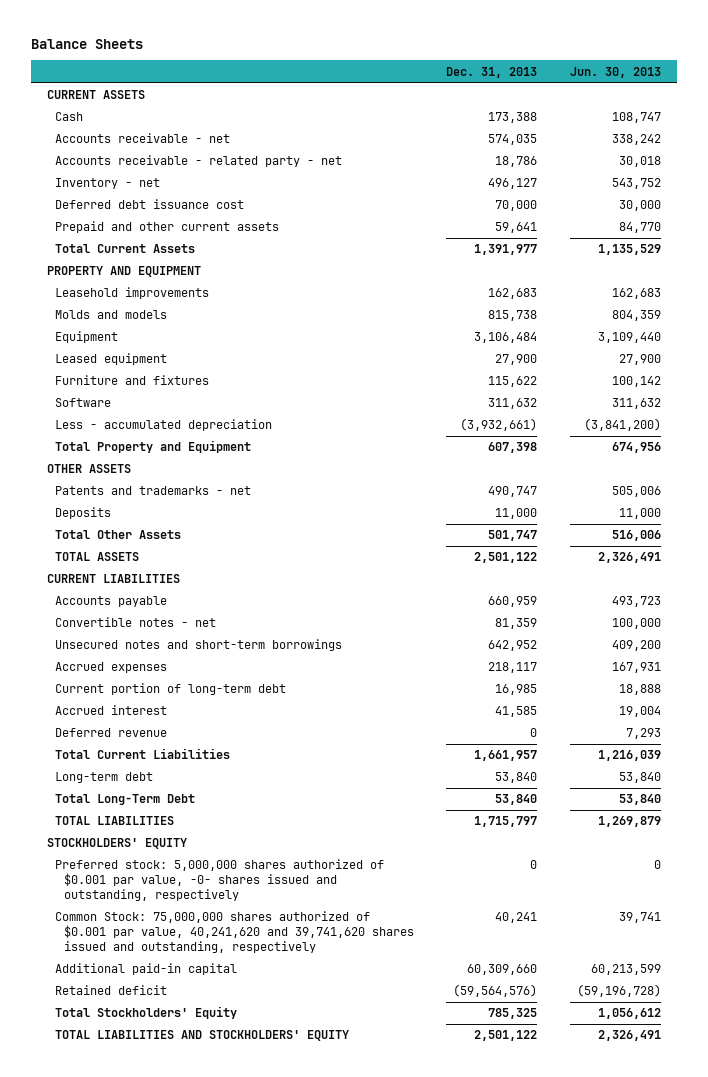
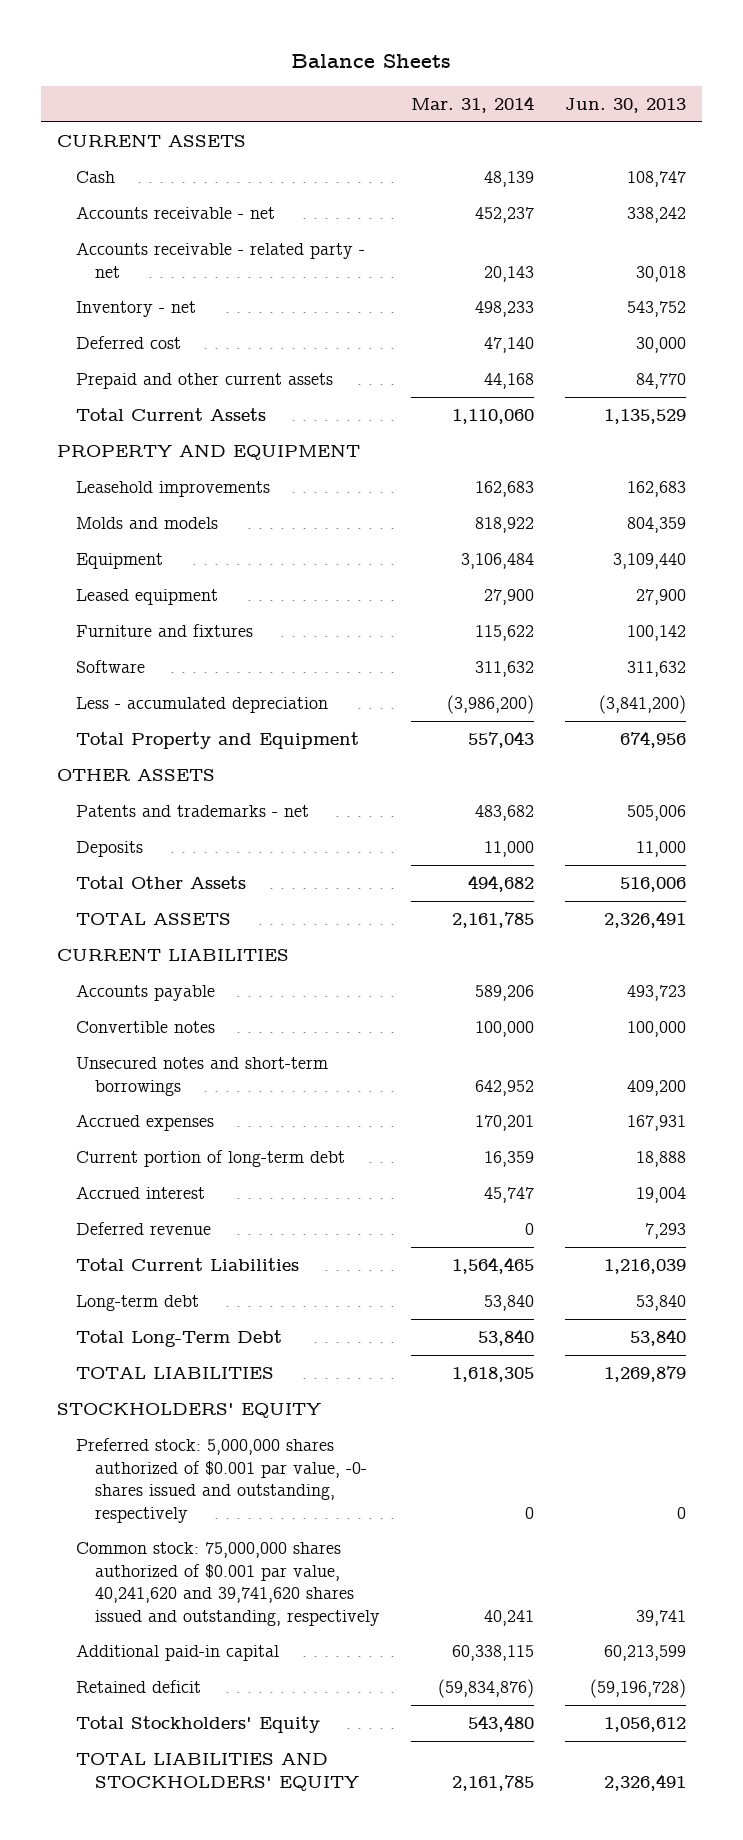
[446,66,538,78] Dec. 31, 2013 -> none
none -> [411,96,535,114] Mar. 31, 2014
[55,199,245,210] Deferred debt issuance cost -> [75,336,181,350] Deferred cost
[55,617,217,628] Convertible notes - net -> [75,1021,215,1034] Convertible notes
[55,911,414,953] Common Stock: 75,000,000 shares authorized of $0.001 par value, 40,241,620 and 39,741,620 shares issued and outstanding, respectively -> [75,1542,380,1626] Common stock: 75,000,000 shares authorized of $0.001 par value, 40,241,620 and 39,741,620 shares issued and outstanding, respectively

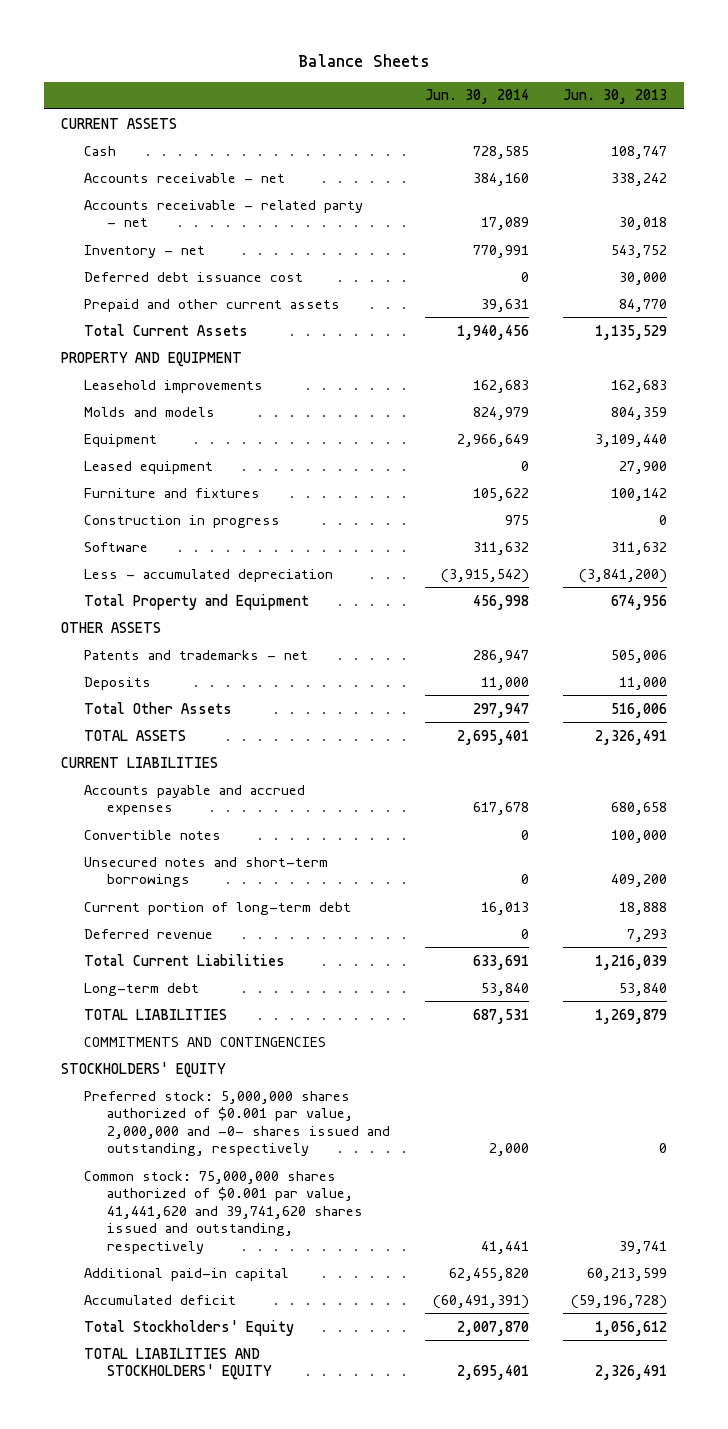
[411,96,535,114] Mar. 31, 2014 -> none
none -> [424,89,529,105] Jun. 30, 2014
[75,336,181,350] Deferred cost -> [84,271,304,282] Deferred debt issuance cost
none -> [84,514,281,528] Construction in progress
[75,984,215,1002] Accounts payable -> none
none -> [84,784,306,816] Accounts payable and accrued expenses
[75,1114,214,1132] Accrued expenses -> none
[75,1186,205,1200] Accrued interest -> none
[75,1330,282,1348] Total Long-Term Debt -> none
none -> [84,1036,327,1047] COMMITMENTS AND CONTINGENCIES
[75,1438,367,1523] Preferred stock: 5,000,000 shares authorized of $0.001 par value, -0- shares issued and outstanding, respectively -> [84,1090,391,1157] Preferred stock: 5,000,000 shares authorized of $0.001 par value, 2,000,000 and -0- shares issued and outstanding, respectively
[75,1542,380,1626] Common stock: 75,000,000 shares authorized of $0.001 par value, 40,241,620 and 39,741,620 shares issued and outstanding, respectively -> [84,1170,364,1254] Common stock: 75,000,000 shares authorized of $0.001 par value, 41,441,620 and 39,741,620 shares issued and outstanding, respectively
[75,1680,201,1694] Retained deficit -> [84,1294,237,1305] Accumulated deficit

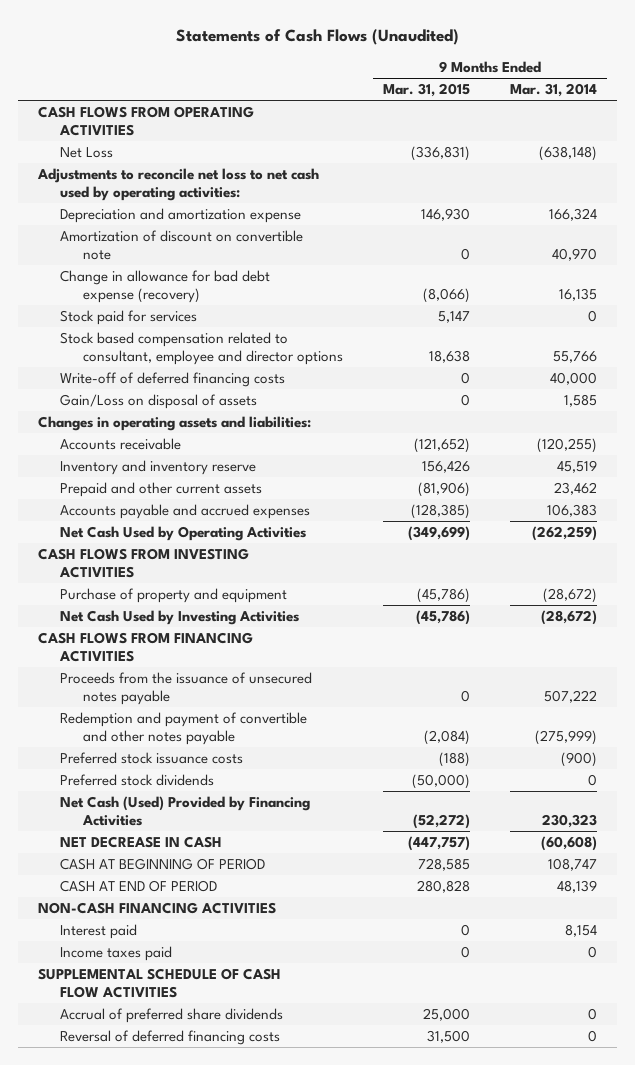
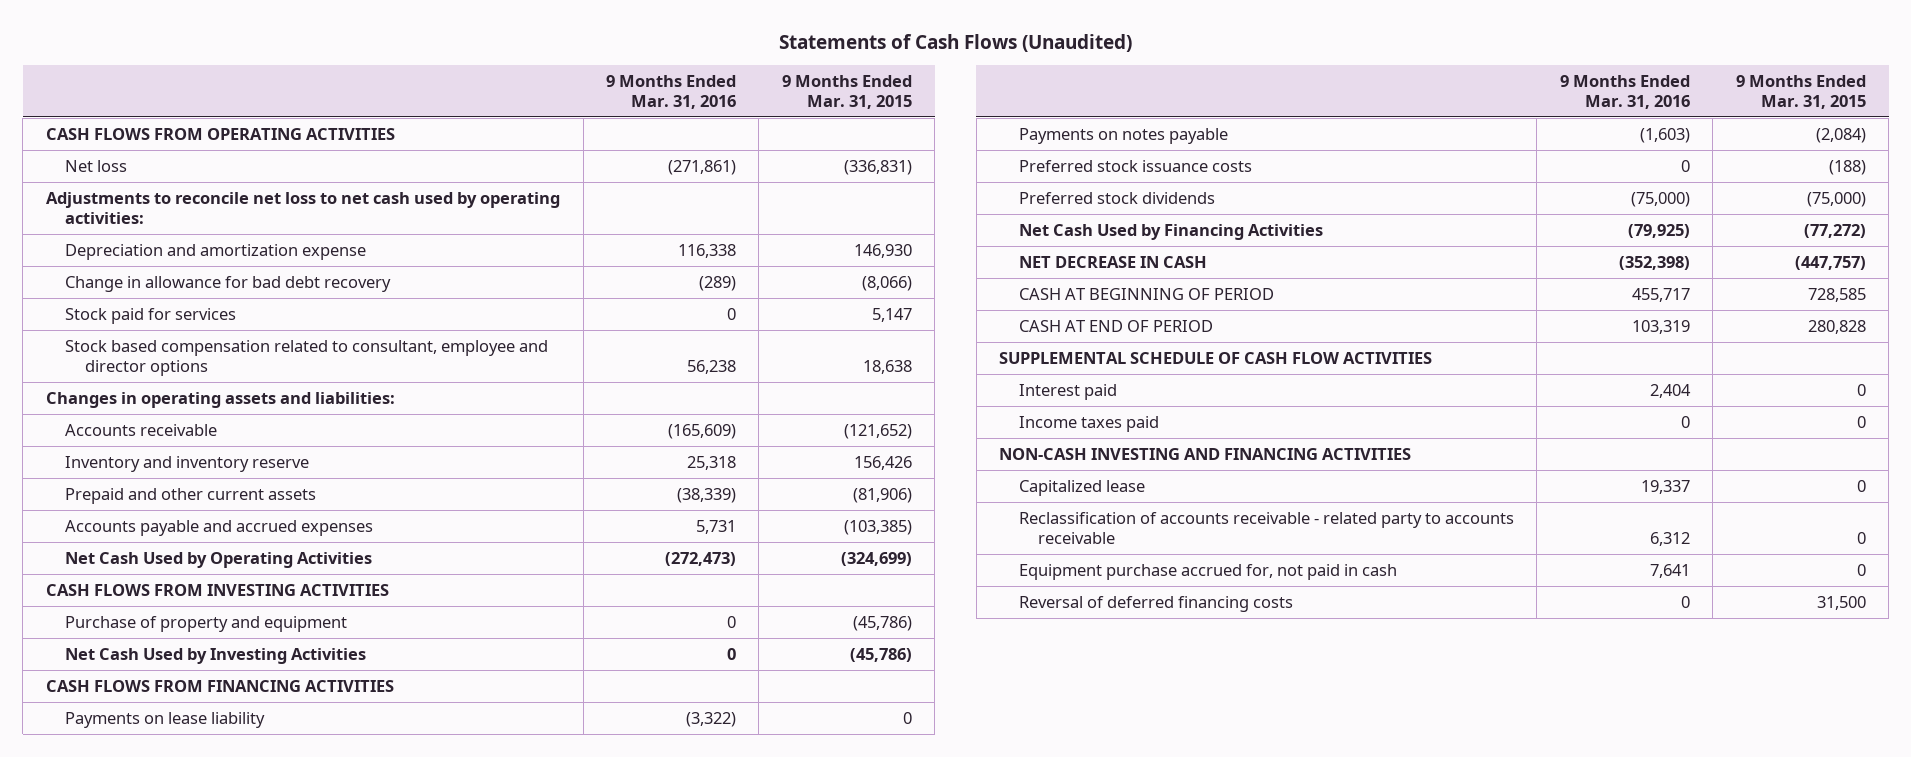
[509,83,597,98] Mar. 31, 2014 -> none
none -> [606,75,737,109] 9 Months Ended Mar. 31, 2016
[60,146,114,158] Net Loss -> [65,160,128,173] Net loss
[60,229,304,261] Amortization of discount on convertible note -> none
[60,269,271,304] Change in allowance for bad debt expense (recovery) -> [65,276,392,293] Change in allowance for bad debt recovery
[60,371,286,387] Write-off of deferred financing costs -> none
[60,393,258,409] Gain/Loss on disposal of assets -> none
[410,503,470,519] (128,385) -> [843,520,912,536] (103,385)
[407,525,470,541] (349,699) -> [840,552,912,567] (324,699)
[60,671,313,706] Proceeds from the issuance of unsecured notes payable -> none
none -> [65,712,266,729] Payments on lease liability
[60,711,308,746] Redemption and payment of convertible and other notes payable -> [1018,128,1228,145] Payments on notes payable
[411,773,470,789] (50,000) -> [1806,192,1866,208] (75,000)
[60,795,311,827] Net Cash (Used) Provided by Financing Activities -> [1018,224,1323,241] Net Cash Used by Financing Activities
[412,814,470,830] (52,272) -> [1803,224,1866,239] (77,272)
[38,901,277,914] NON-CASH FINANCING ACTIVITIES -> none
[38,967,282,999] SUPPLEMENTAL SCHEDULE OF CASH FLOW ACTIVITIES -> [999,352,1433,365] SUPPLEMENTAL SCHEDULE OF CASH FLOW ACTIVITIES
[60,1007,284,1023] Accrual of preferred share dividends -> none
none -> [999,448,1412,461] NON-CASH INVESTING AND FINANCING ACTIVITIES
none -> [1018,480,1145,497] Capitalized lease
none -> [1018,512,1514,544] Reclassification of accounts receivable - related party to accounts receivable
none -> [1018,564,1397,581] Equipment purchase accrued for, not paid in cash

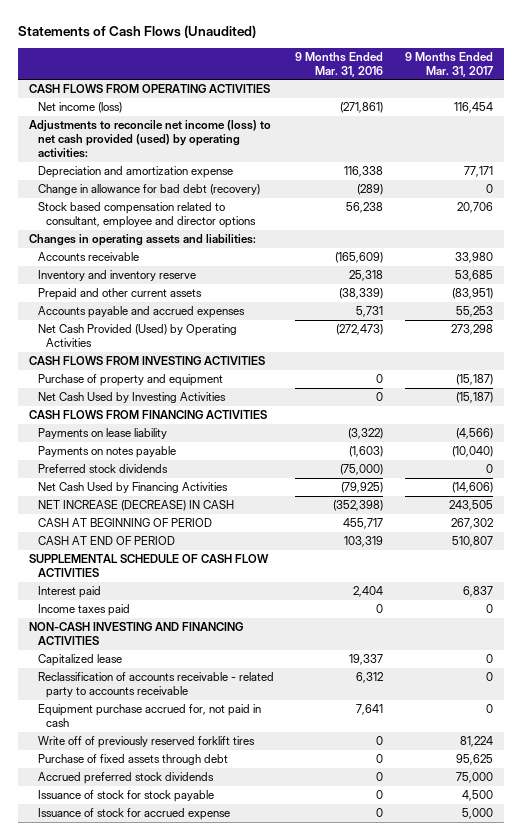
[781,75,912,109] 9 Months Ended Mar. 31, 2015 -> none
none -> [405,51,494,77] 9 Months Ended Mar. 31, 2017
[65,160,128,173] Net loss -> [37,102,122,114] Net income (loss)
[45,192,560,224] Adjustments to reconcile net loss to net cash used by operating activities: -> [28,120,271,159] Adjustments to reconcile net income (loss) to net cash provided (used) by operating activities:
[65,308,237,325] Stock paid for services -> none
[65,276,392,293] Change in allowance for bad debt recovery -> [37,184,260,196] Change in allowance for bad debt (recovery)
[65,552,373,569] Net Cash Used by Operating Activities -> [37,324,237,348] Net Cash Provided (Used) by Operating Activities
[1018,160,1252,173] Preferred stock issuance costs -> none
[1018,256,1207,269] NET DECREASE IN CASH -> [37,500,234,512] NET INCREASE (DECREASE) IN CASH
[1018,596,1293,613] Reversal of deferred financing costs -> [37,736,255,749] Write off of previously reserved forklift tires
none -> [37,754,228,766] Purchase of fixed assets through debt
none -> [37,772,214,785] Accrued preferred stock dividends
none -> [37,790,214,803] Issuance of stock for stock payable
none -> [37,808,230,821] Issuance of stock for accrued expense

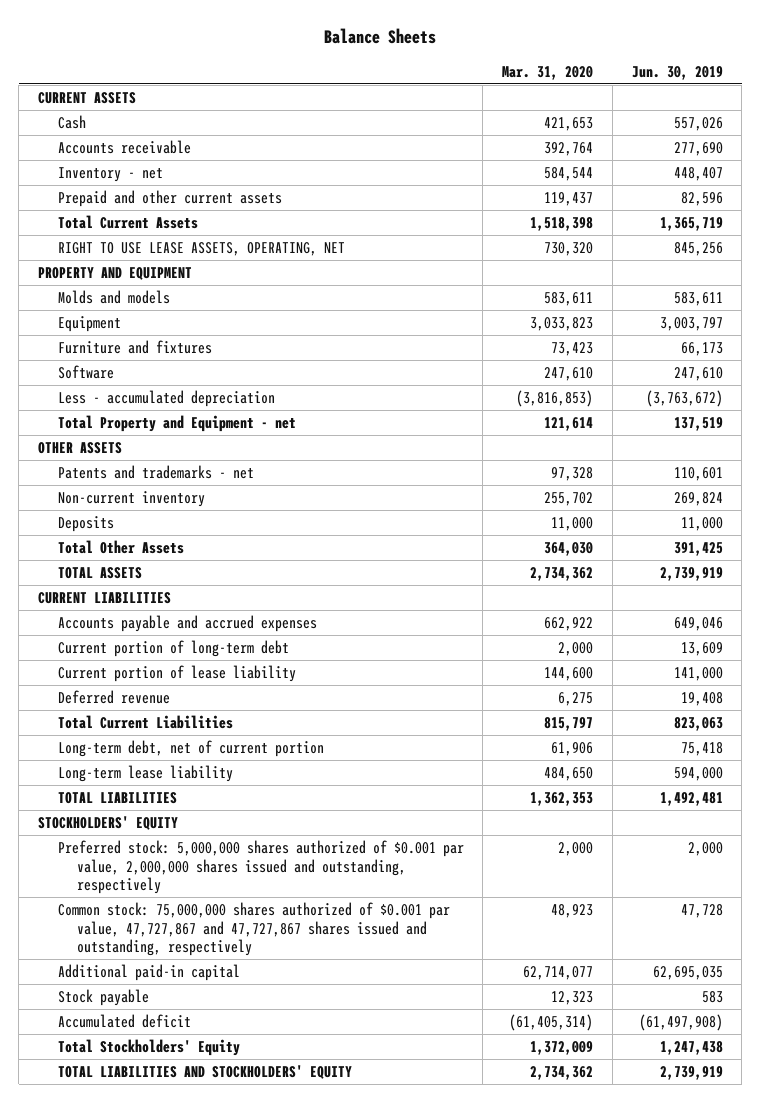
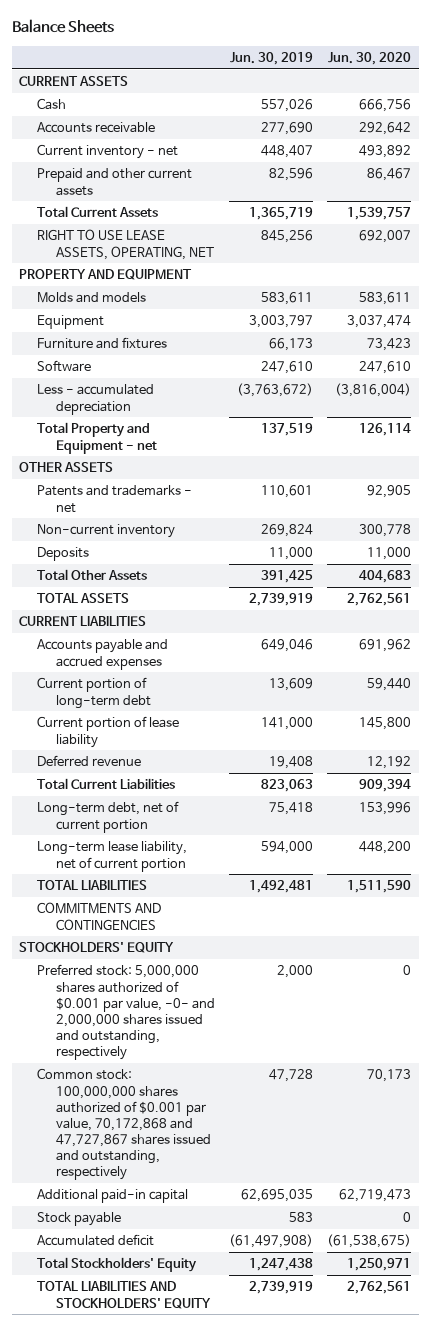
[502,65,594,80] Mar. 31, 2020 -> none
none -> [328,52,412,66] Jun. 30, 2020
[57,166,163,182] Inventory - net -> [37,144,179,160] Current inventory - net
[57,764,233,782] Long-term lease liability -> [37,841,188,872] Long-term lease liability, net of current portion
none -> [37,902,162,930] COMMITMENTS AND CONTINGENCIES
[57,839,464,895] Preferred stock: 5,000,000 shares authorized of $0.001 par value, 2,000,000 shares issued and outstanding, respectively -> [37,964,215,1060] Preferred stock: 5,000,000 shares authorized of $0.001 par value, -0- and 2,000,000 shares issued and outstanding, respectively
[57,901,450,957] Common stock: 75,000,000 shares authorized of $0.001 par value, 47,727,867 and 47,727,867 shares issued and outstanding, respectively -> [37,1068,211,1180] Common stock: 100,000,000 shares authorized of $0.001 par value, 70,172,868 and 47,727,867 shares issued and outstanding, respectively

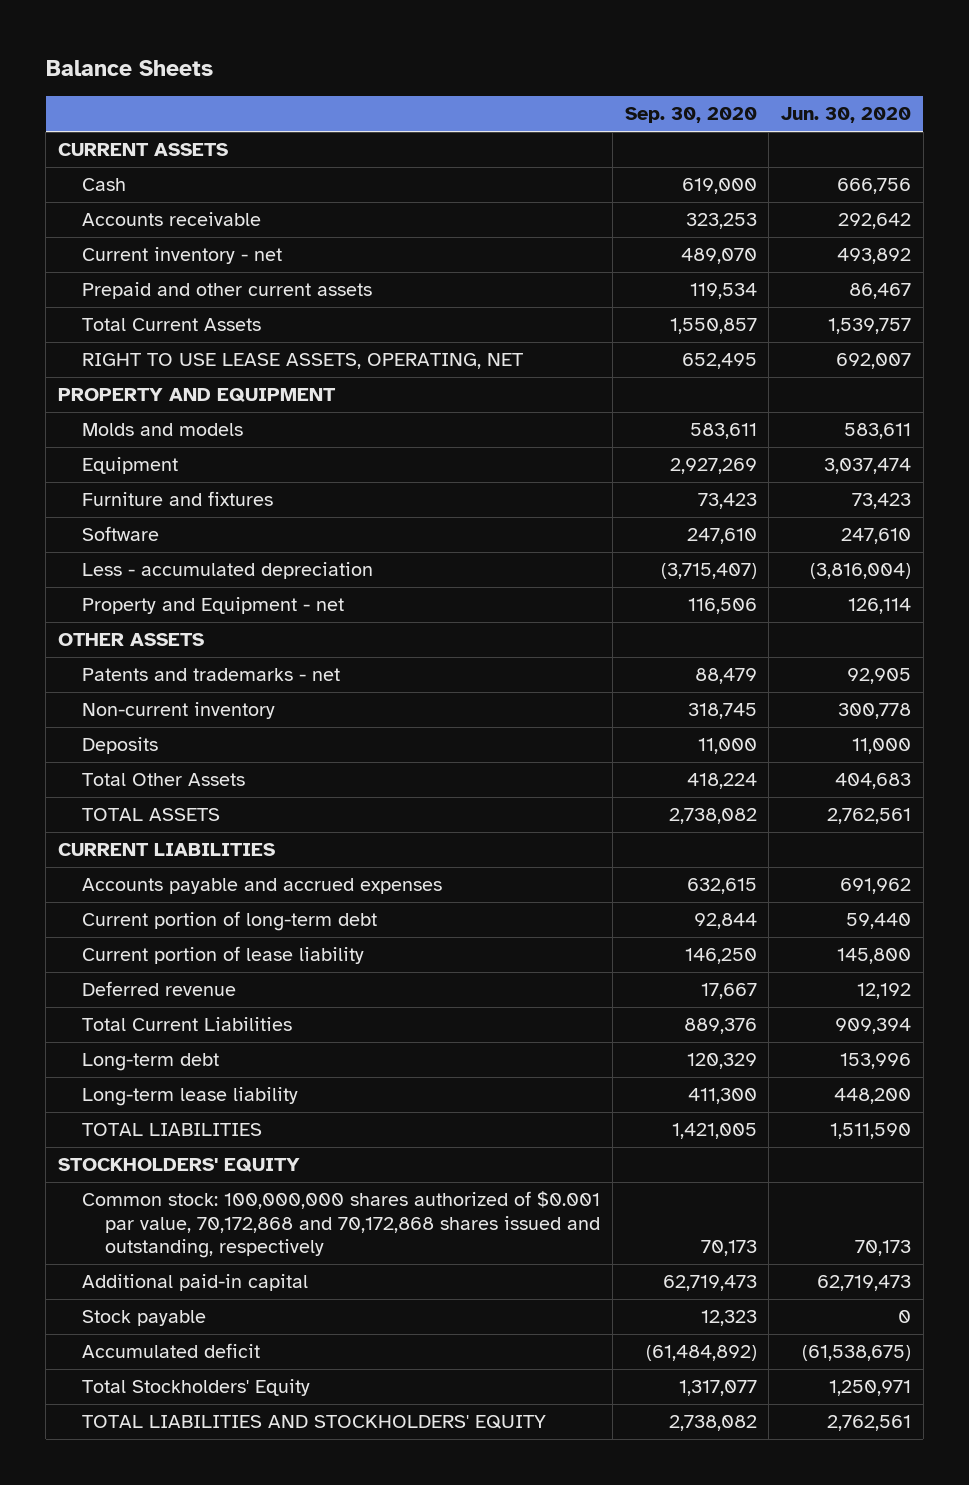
[230,52,314,66] Jun. 30, 2019 -> none
none -> [624,107,757,124] Sep. 30, 2020
[37,422,157,454] Total Property and Equipment - net -> [81,597,344,615] Property and Equipment - net
[37,801,180,833] Long-term debt, net of current portion -> [81,1053,219,1072] Long-term debt
[37,841,188,872] Long-term lease liability, net of current portion -> [81,1087,298,1107] Long-term lease liability
[37,902,162,930] COMMITMENTS AND CONTINGENCIES -> none
[37,964,215,1060] Preferred stock: 5,000,000 shares authorized of $0.001 par value, -0- and 2,000,000 shares issued and outstanding, respectively -> none
[37,1068,211,1180] Common stock: 100,000,000 shares authorized of $0.001 par value, 70,172,868 and 47,727,867 shares issued and outstanding, respectively -> [81,1191,601,1258] Common stock: 100,000,000 shares authorized of $0.001 par value, 70,172,868 and 70,172,868 shares issued and outstanding, respectively

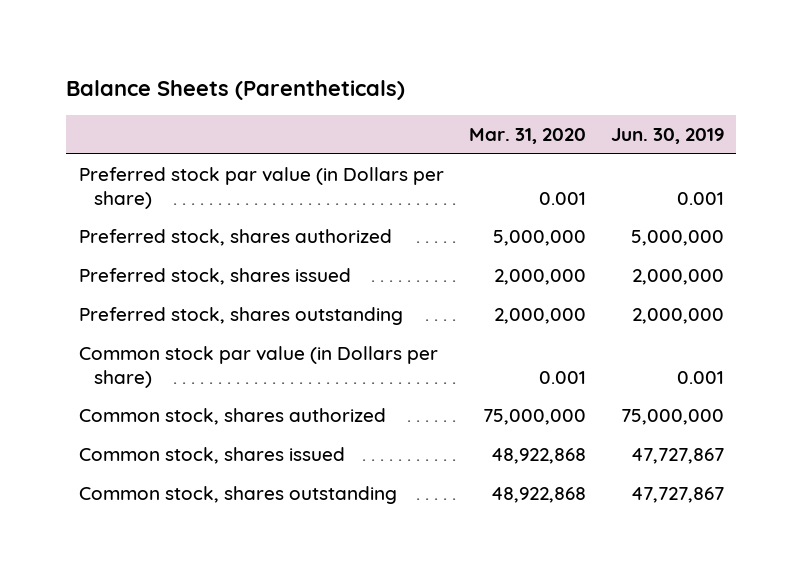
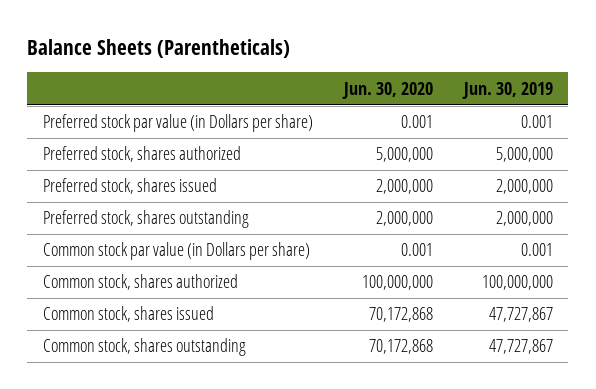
[468,127,586,144] Mar. 31, 2020 -> none
none -> [341,81,433,99] Jun. 30, 2020
[620,409,724,426] 75,000,000 -> [481,275,553,291] 100,000,000

